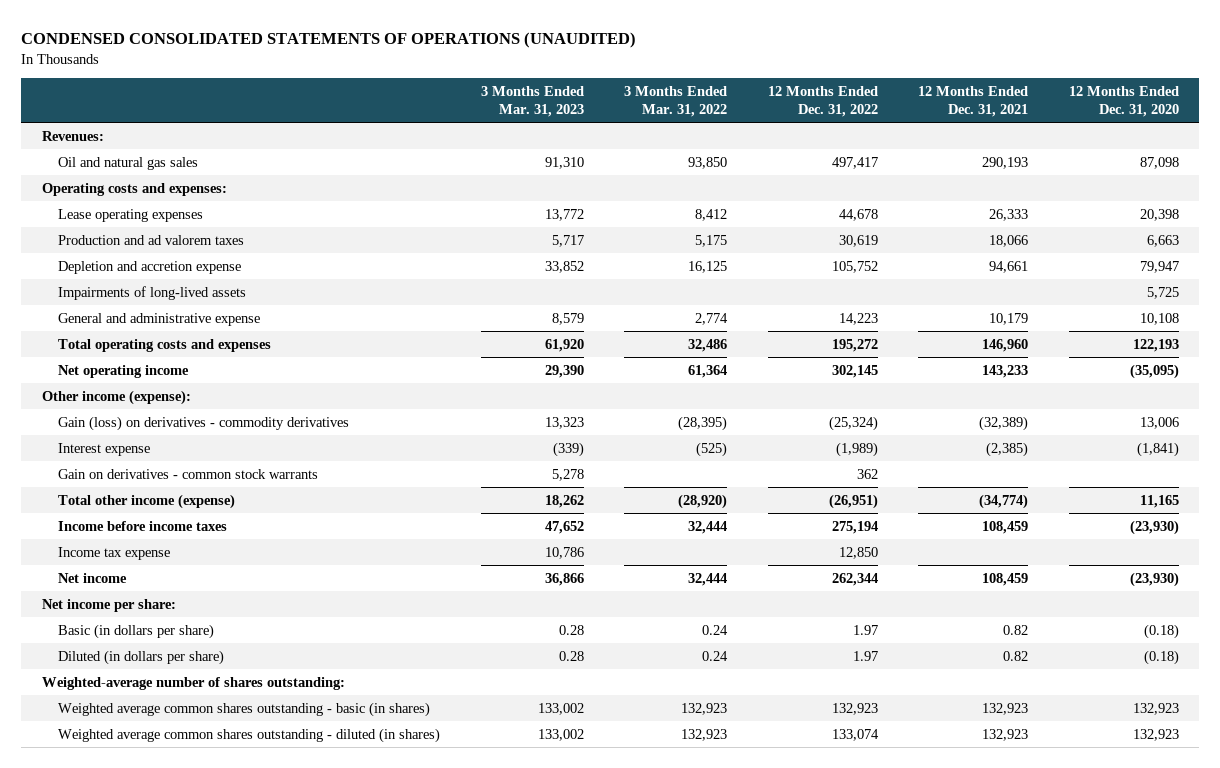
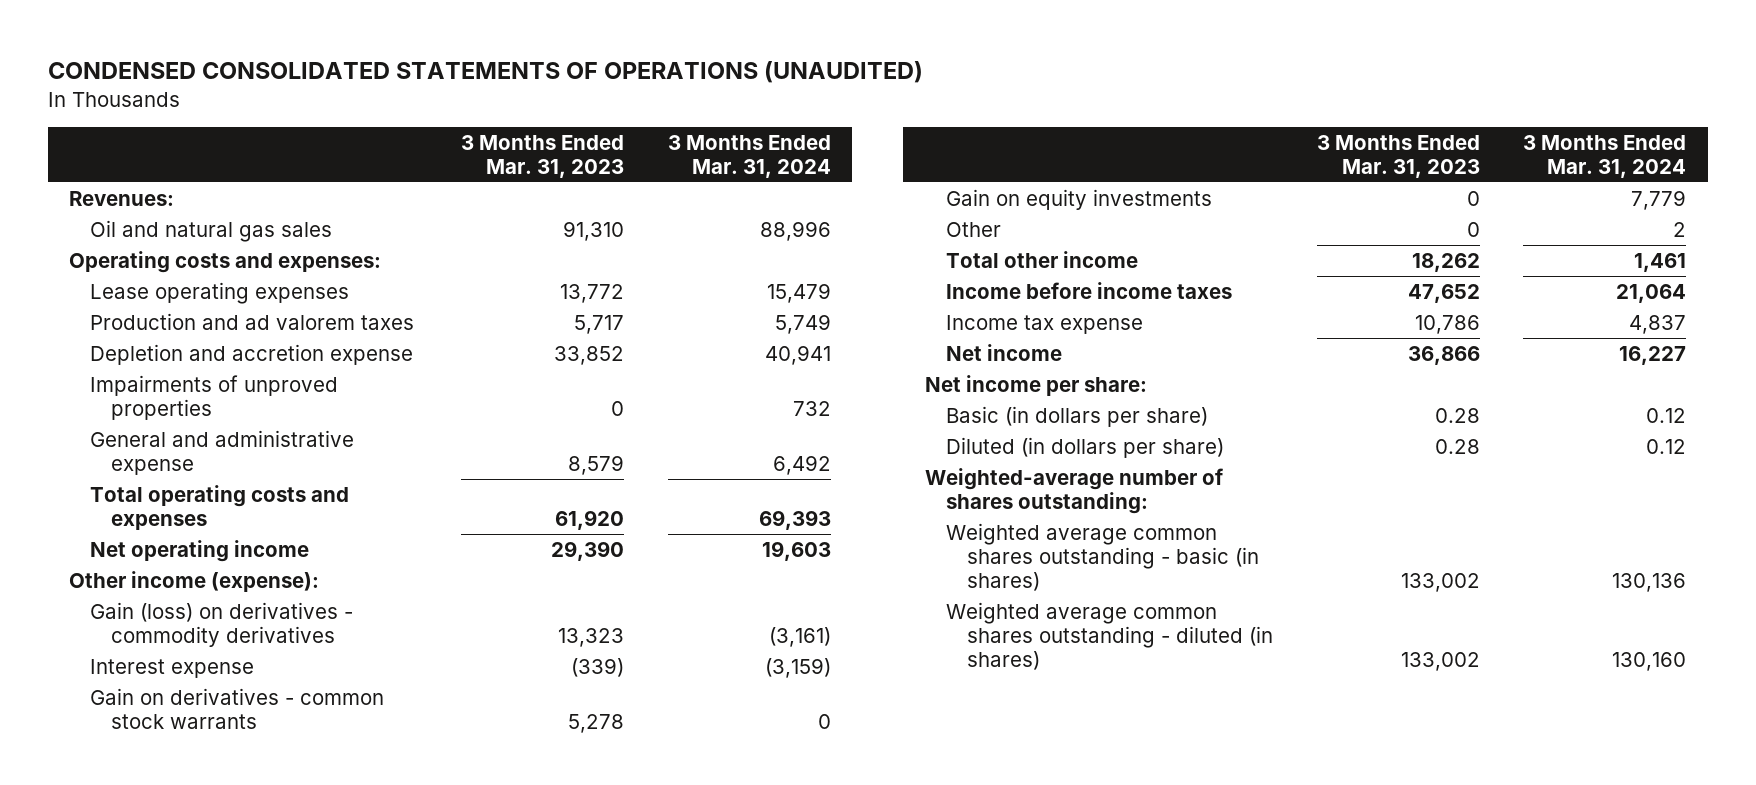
[624,85,728,118] 3 Months Ended Mar. 31, 2022 -> none
[767,85,878,118] 12 Months Ended Dec. 31, 2022 -> none
[918,85,1029,118] 12 Months Ended Dec. 31, 2021 -> none
[1068,85,1179,118] 12 Months Ended Dec. 31, 2020 -> none
none -> [667,134,831,178] 3 Months Ended Mar. 31, 2024
[58,285,247,300] Impairments of long-lived assets -> none
none -> [90,374,339,420] Impairments of unproved properties
none -> [945,188,1212,210] Gain on equity investments
none -> [945,221,1001,237] Other
[58,493,236,509] Total other income (expense) -> [945,250,1138,268] Total other income

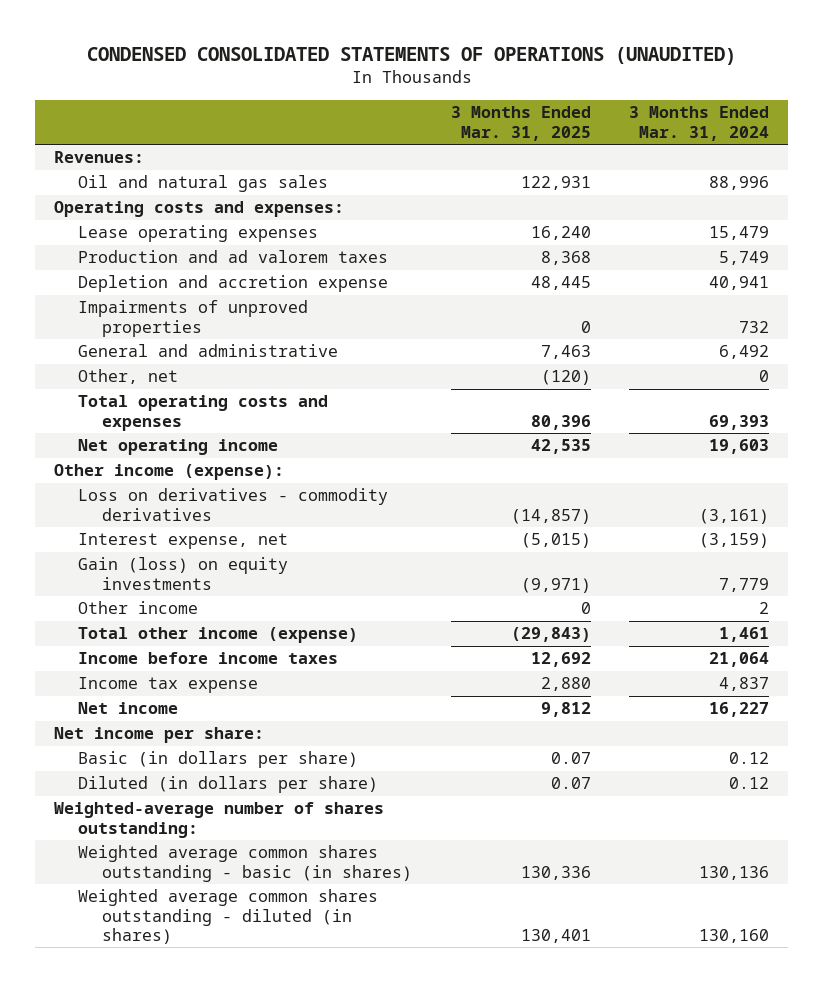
[460,134,624,178] 3 Months Ended Mar. 31, 2023 -> none
none -> [450,106,591,141] 3 Months Ended Mar. 31, 2025
[90,429,355,475] General and administrative expense -> [78,344,339,358] General and administrative
none -> [78,369,179,385] Other, net
[90,687,385,729] Gain on derivatives - common stock warrants -> none
[90,601,354,647] Gain (loss) on derivatives - commodity derivatives -> [78,488,389,521] Loss on derivatives - commodity derivatives
[90,658,255,678] Interest expense -> [78,533,289,550] Interest expense, net
[945,188,1212,210] Gain on equity investments -> [78,557,289,590] Gain (loss) on equity investments
[945,221,1001,237] Other -> [78,601,199,615] Other income
[945,250,1138,268] Total other income -> [78,627,359,644] Total other income (expense)

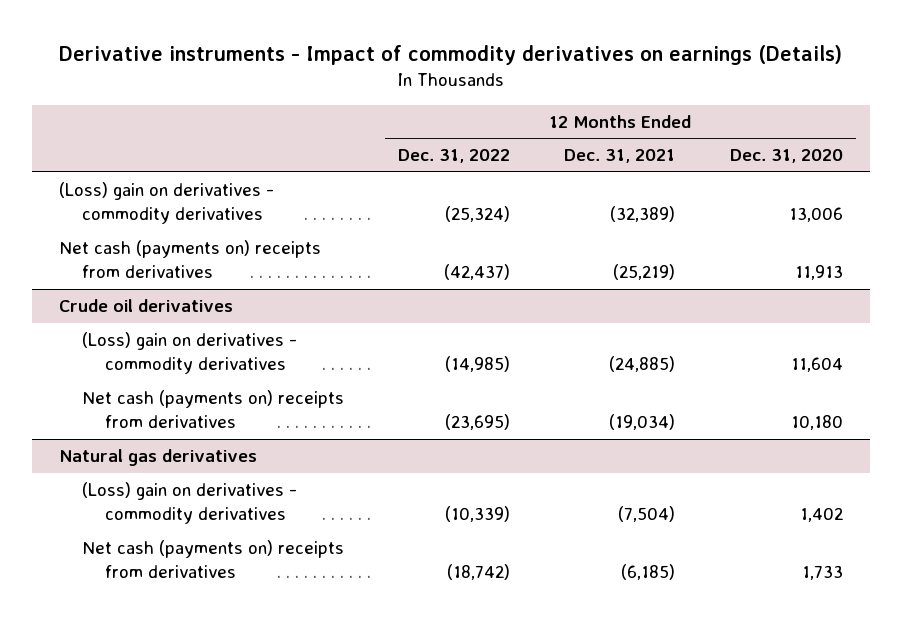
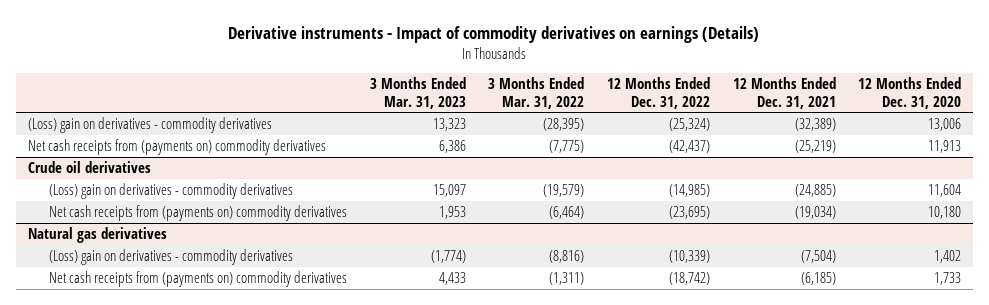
none -> [369,77,466,109] 3 Months Ended Mar. 31, 2023
none -> [488,77,585,109] 3 Months Ended Mar. 31, 2022
[58,240,321,279] Net cash (payments on) receipts from derivatives -> [27,139,326,156] Net cash receipts from (payments on) commodity derivatives
[81,390,344,429] Net cash (payments on) receipts from derivatives -> [49,205,348,222] Net cash receipts from (payments on) commodity derivatives
[81,540,344,579] Net cash (payments on) receipts from derivatives -> [49,271,348,288] Net cash receipts from (payments on) commodity derivatives

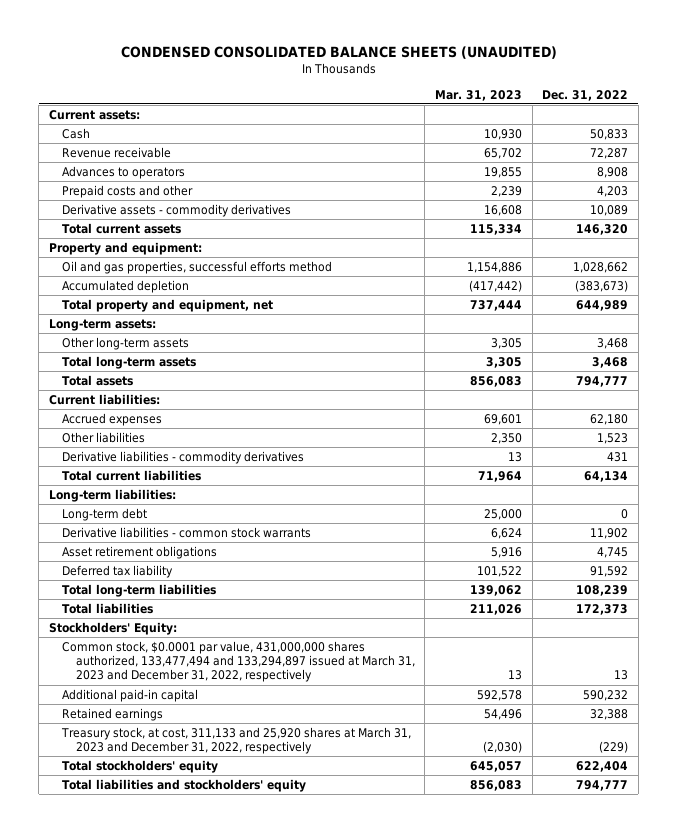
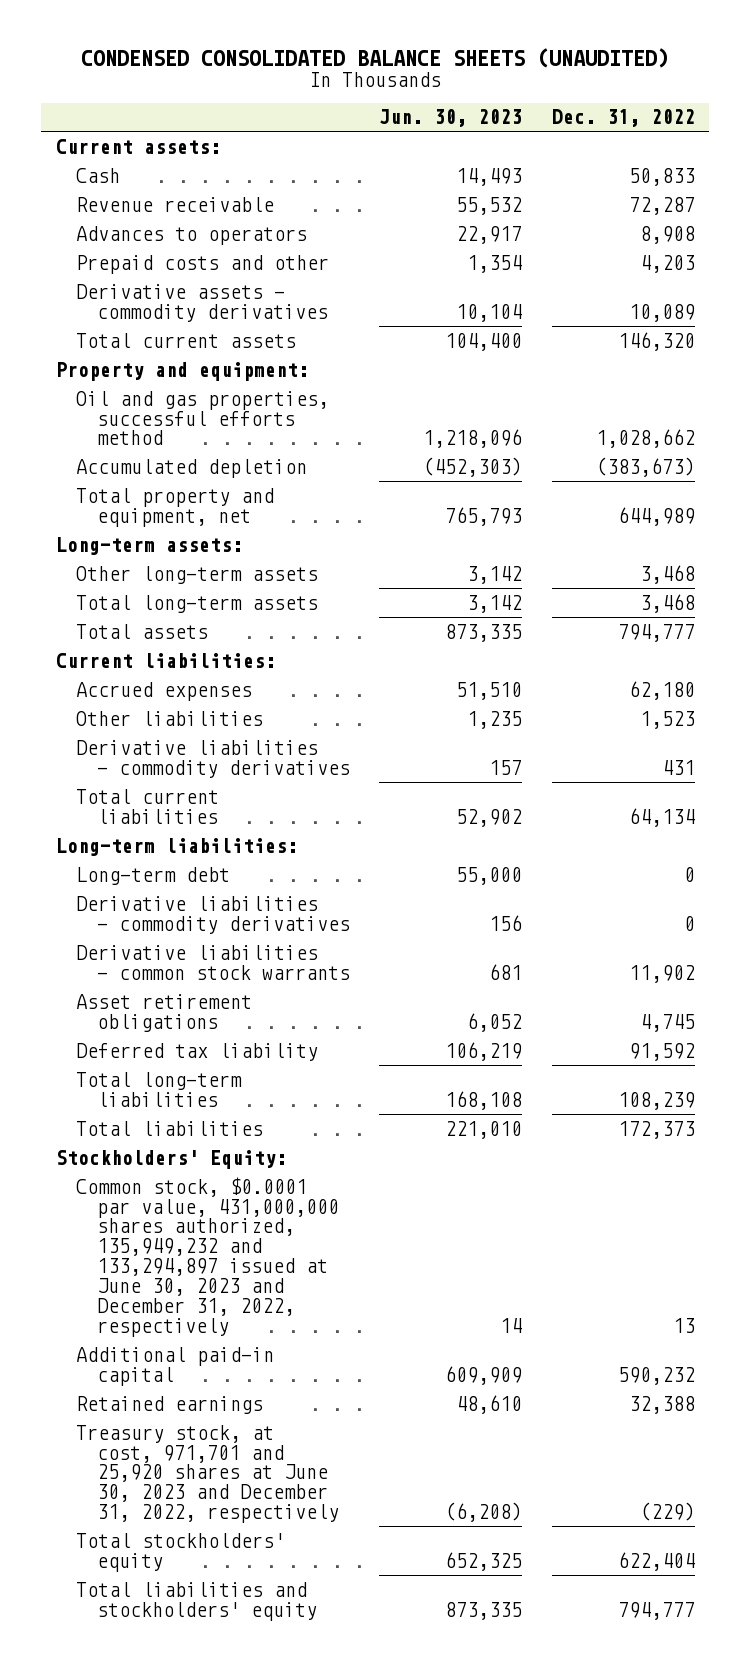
[435,89,523,101] Mar. 31, 2023 -> none
none -> [379,109,523,128] Jun. 30, 2023
none -> [76,895,350,934] Derivative liabilities - commodity derivatives
[62,640,415,683] Common stock, $0.0001 par value, 431,000,000 shares authorized, 133,477,494 and 133,294,897 issued at March 31, 2023 and December 31, 2022, respectively -> [76,1176,339,1337] Common stock, $0.0001 par value, 431,000,000 shares authorized, 135,949,232 and 133,294,897 issued at June 30, 2023 and December 31, 2022, respectively
[61,726,412,755] Treasury stock, at cost, 311,133 and 25,920 shares at March 31, 2023 and December 31, 2022, respectively -> [76,1424,339,1524] Treasury stock, at cost, 971,701 and 25,920 shares at June 30, 2023 and December 31, 2022, respectively

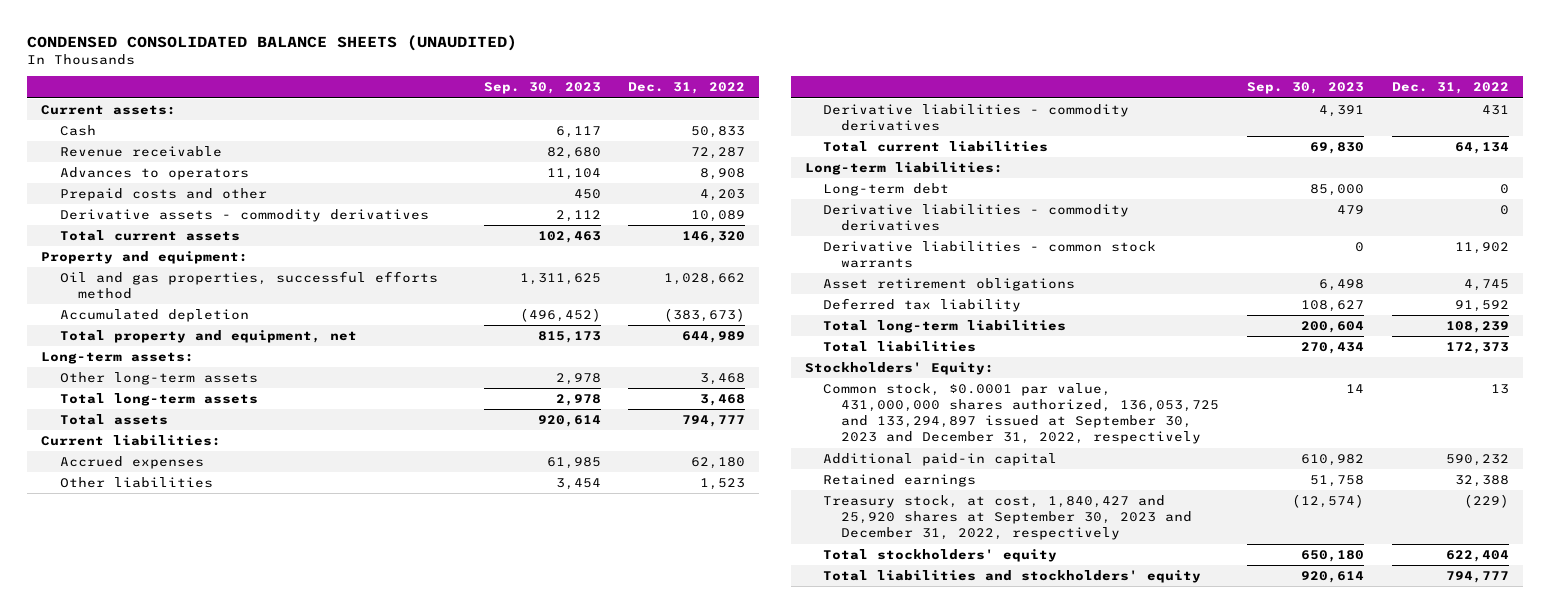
[379,109,523,128] Jun. 30, 2023 -> none
none -> [483,82,601,95] Sep. 30, 2023
[76,1176,339,1337] Common stock, $0.0001 par value, 431,000,000 shares authorized, 135,949,232 and 133,294,897 issued at June 30, 2023 and December 31, 2022, respectively -> [823,383,1220,445] Common stock, $0.0001 par value, 431,000,000 shares authorized, 136,053,725 and 133,294,897 issued at September 30, 2023 and December 31, 2022, respectively
[76,1424,339,1524] Treasury stock, at cost, 971,701 and 25,920 shares at June 30, 2023 and December 31, 2022, respectively -> [823,495,1193,541] Treasury stock, at cost, 1,840,427 and 25,920 shares at September 30, 2023 and December 31, 2022, respectively

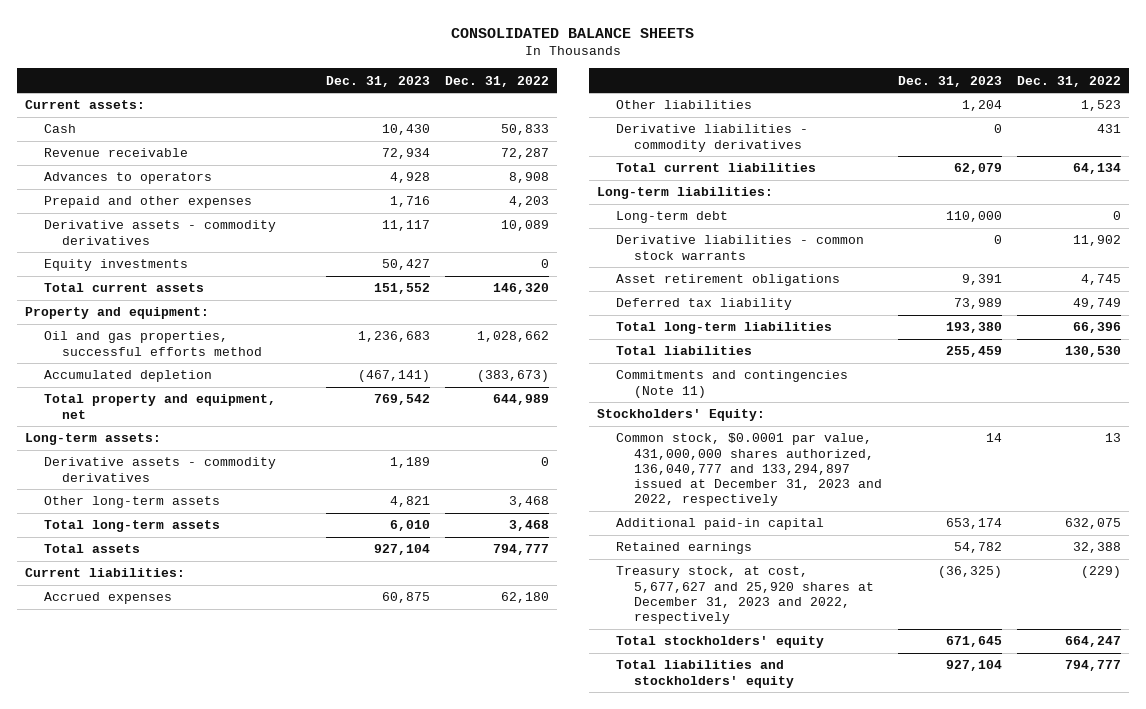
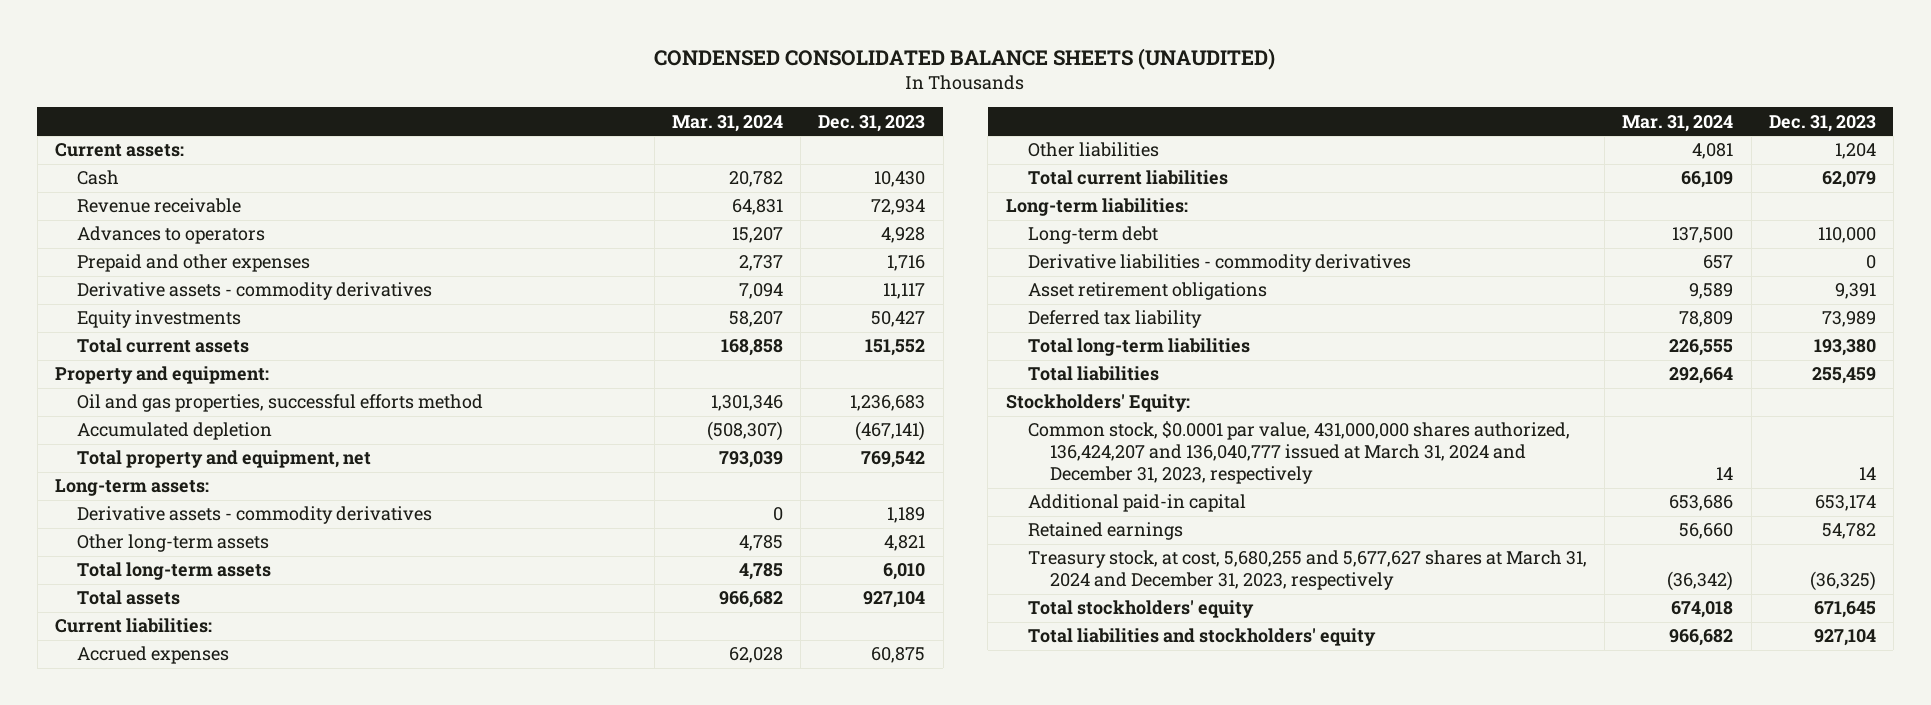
[451,27,695,38] CONSOLIDATED BALANCE SHEETS -> [654,48,1276,71] CONDENSED CONSOLIDATED BALANCE SHEETS (UNAUDITED)
[445,75,550,87] Dec. 31, 2022 -> none
none -> [671,114,783,132] Mar. 31, 2024
[615,235,864,260] Derivative liabilities - common stock warrants -> none
[615,124,808,152] Derivative liabilities - commodity derivatives -> [1027,254,1411,273] Derivative liabilities - commodity derivatives
[615,370,848,398] Commitments and contingencies (Note 11) -> none
[615,433,883,506] Common stock, $0.0001 par value, 431,000,000 shares authorized, 136,040,777 and 133,294,897 issued at December 31, 2023 and 2022, respectively -> [1027,421,1570,485] Common stock, $0.0001 par value, 431,000,000 shares authorized, 136,424,207 and 136,040,777 issued at March 31, 2024 and December 31, 2023, respectively
[615,566,875,624] Treasury stock, at cost, 5,677,627 and 25,920 shares at December 31, 2023 and 2022, respectively -> [1027,550,1587,591] Treasury stock, at cost, 5,680,255 and 5,677,627 shares at March 31, 2024 and December 31, 2023, respectively

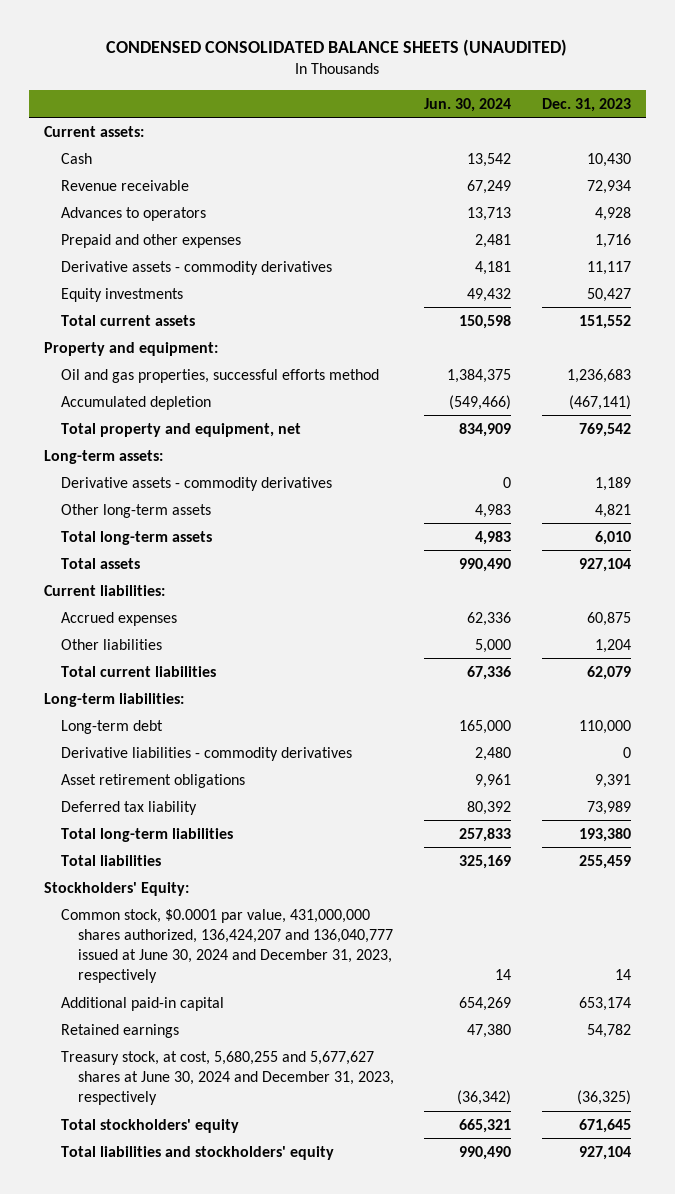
[671,114,783,132] Mar. 31, 2024 -> none
none -> [424,97,512,112] Jun. 30, 2024
[1027,421,1570,485] Common stock, $0.0001 par value, 431,000,000 shares authorized, 136,424,207 and 136,040,777 issued at March 31, 2024 and December 31, 2023, respectively -> [60,908,393,984] Common stock, $0.0001 par value, 431,000,000 shares authorized, 136,424,207 and 136,040,777 issued at June 30, 2024 and December 31, 2023, respectively
[1027,550,1587,591] Treasury stock, at cost, 5,680,255 and 5,677,627 shares at March 31, 2024 and December 31, 2023, respectively -> [60,1050,394,1106] Treasury stock, at cost, 5,680,255 and 5,677,627 shares at June 30, 2024 and December 31, 2023, respectively

